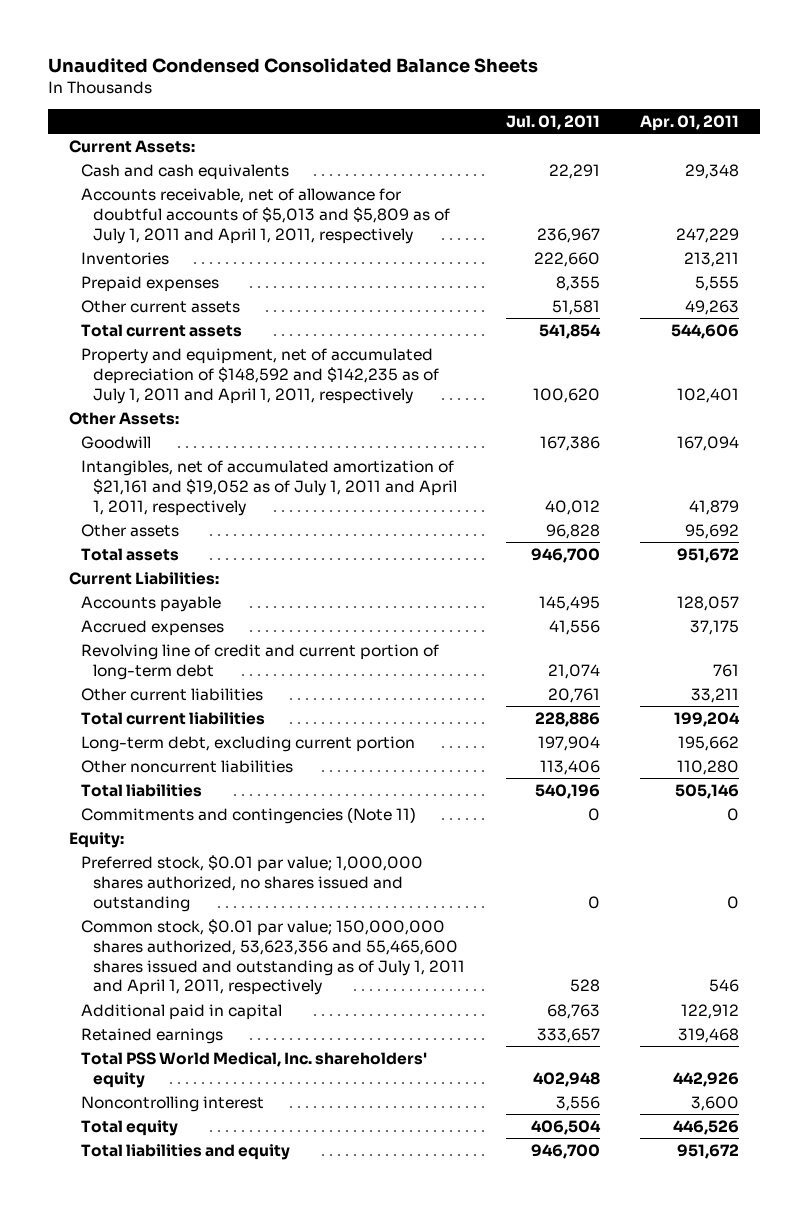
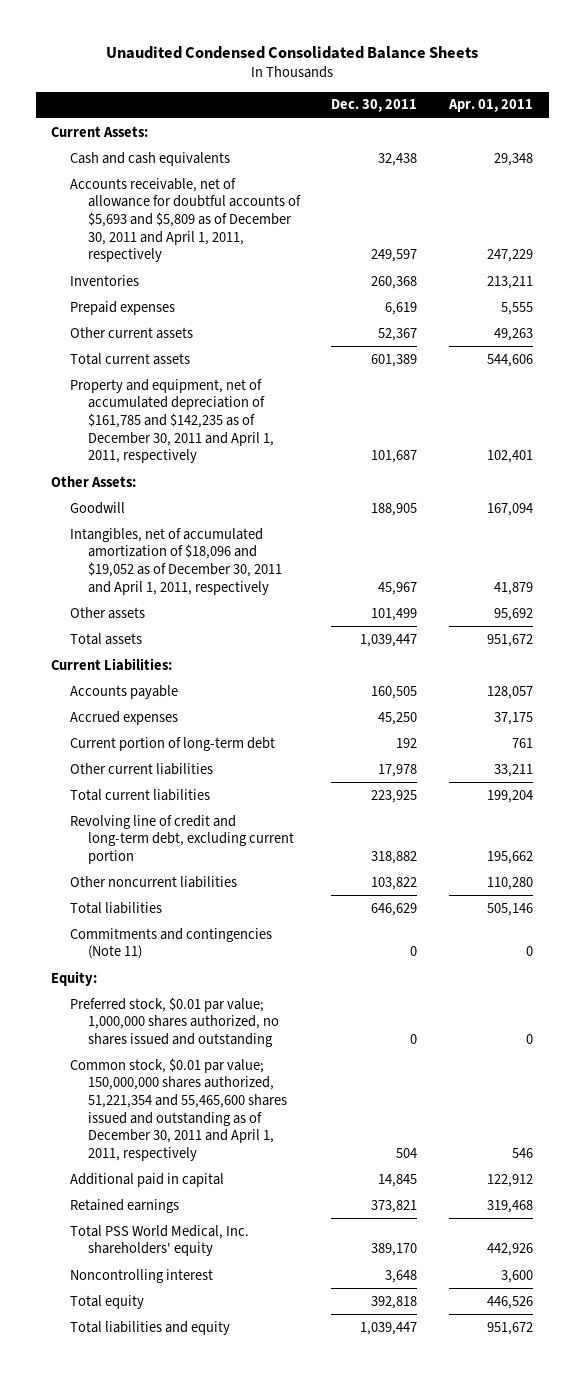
[505,114,600,130] Jul. 01, 2011 -> none
none -> [331,99,418,113] Dec. 30, 2011
[80,187,450,244] Accounts receivable, net of allowance for doubtful accounts of $5,013 and $5,809 as of July 1, 2011 and April 1, 2011, respectively -> [69,177,301,263] Accounts receivable, net of allowance for doubtful accounts of $5,693 and $5,809 as of December 30, 2011 and April 1, 2011, respectively
[80,347,439,404] Property and equipment, net of accumulated depreciation of $148,592 and $142,235 as of July 1, 2011 and April 1, 2011, respectively -> [69,378,274,464] Property and equipment, net of accumulated depreciation of $161,785 and $142,235 as of December 30, 2011 and April 1, 2011, respectively
[80,459,457,516] Intangibles, net of accumulated amortization of $21,161 and $19,052 as of July 1, 2011 and April 1, 2011, respectively -> [69,527,282,595] Intangibles, net of accumulated amortization of $18,096 and $19,052 as of December 30, 2011 and April 1, 2011, respectively
[80,643,439,680] Revolving line of credit and current portion of long-term debt -> [69,736,275,751] Current portion of long-term debt
[80,735,415,752] Long-term debt, excluding current portion -> [69,814,294,865] Revolving line of credit and long-term debt, excluding current portion
[80,918,465,996] Common stock, $0.01 par value; 150,000,000 shares authorized, 53,623,356 and 55,465,600 shares issued and outstanding as of July 1, 2011 and April 1, 2011, respectively -> [69,1057,287,1162] Common stock, $0.01 par value; 150,000,000 shares authorized, 51,221,354 and 55,465,600 shares issued and outstanding as of December 30, 2011 and April 1, 2011, respectively

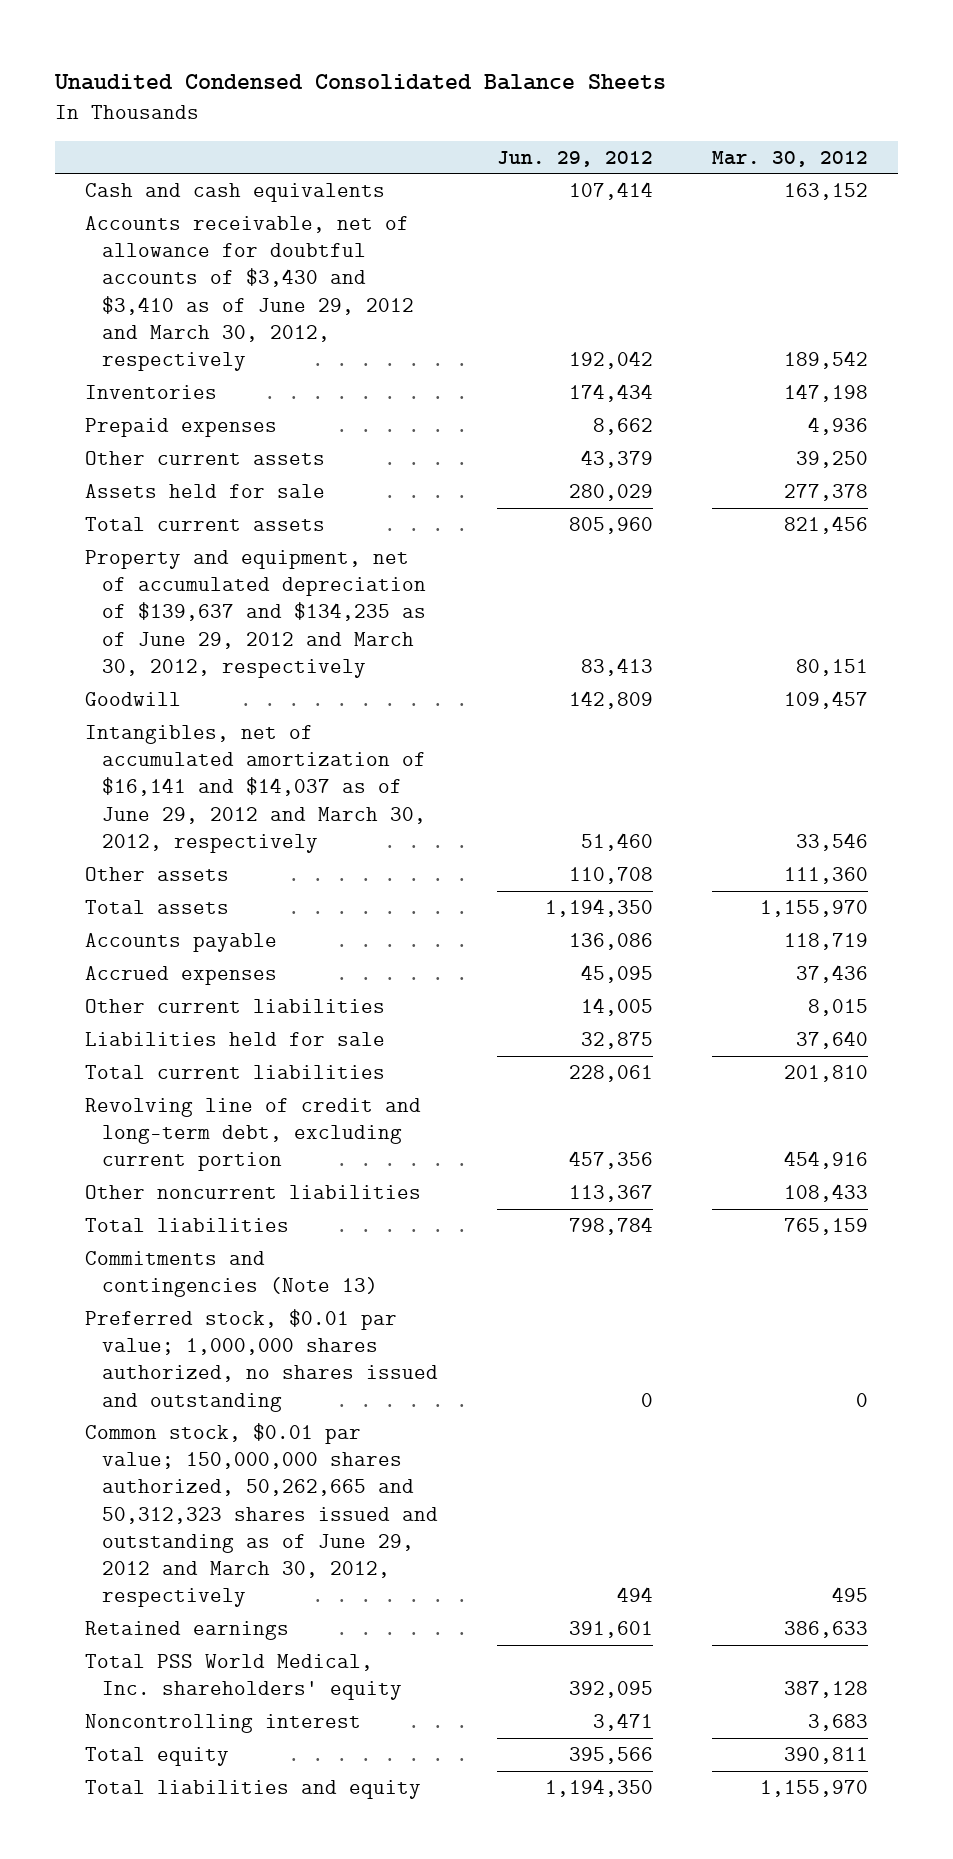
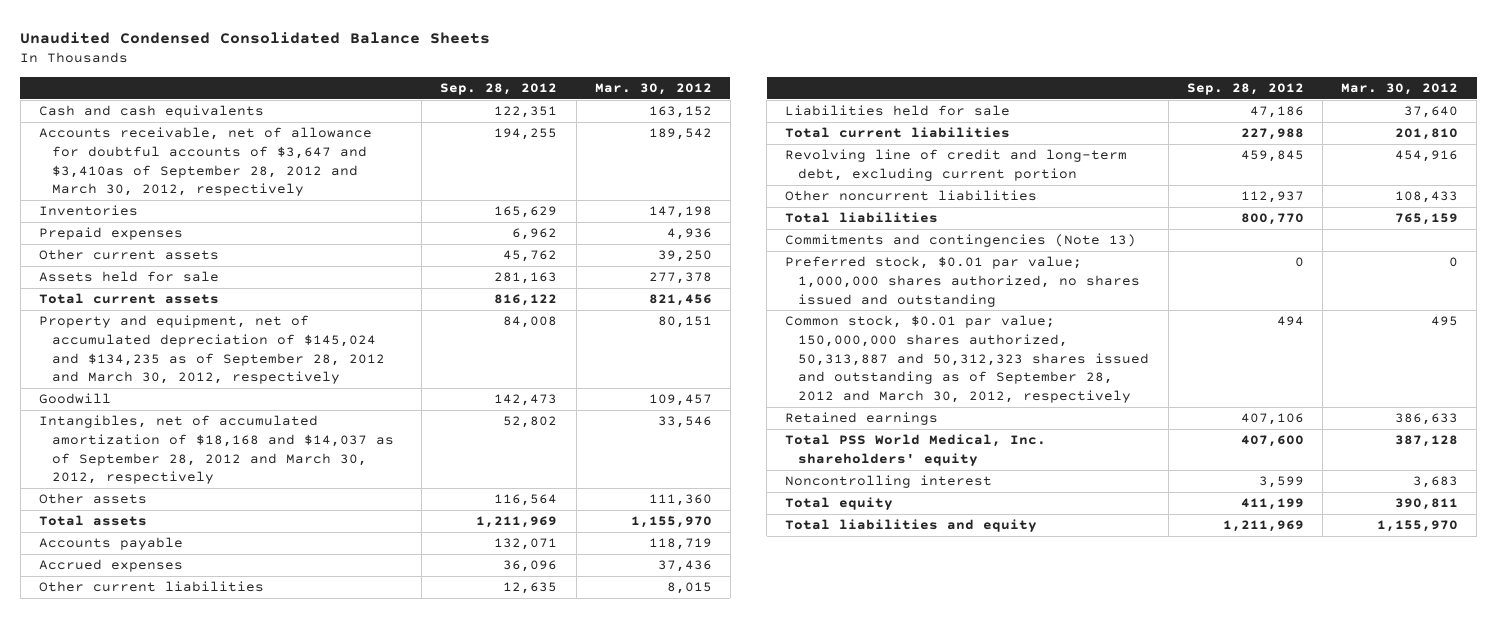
[497,150,654,167] Jun. 29, 2012 -> none
none -> [440,83,558,96] Sep. 28, 2012
[84,216,415,372] Accounts receivable, net of allowance for doubtful accounts of $3,430 and $3,410 as of June 29, 2012 and March 30, 2012, respectively -> [38,127,372,197] Accounts receivable, net of allowance for doubtful accounts of $3,647 and $3,410as of September 28, 2012 and March 30, 2012, respectively
[84,550,427,678] Property and equipment, net of accumulated depreciation of $139,637 and $134,235 as of June 29, 2012 and March 30, 2012, respectively -> [38,315,386,385] Property and equipment, net of accumulated depreciation of $145,024 and $134,235 as of September 28, 2012 and March 30, 2012, respectively
[84,725,427,853] Intangibles, net of accumulated amortization of $16,141 and $14,037 as of June 29, 2012 and March 30, 2012, respectively -> [38,415,395,485] Intangibles, net of accumulated amortization of $18,168 and $14,037 as of September 28, 2012 and March 30, 2012, respectively
[84,1423,439,1608] Common stock, $0.01 par value; 150,000,000 shares authorized, 50,262,665 and 50,312,323 shares issued and outstanding as of June 29, 2012 and March 30, 2012, respectively -> [785,315,1150,403] Common stock, $0.01 par value; 150,000,000 shares authorized, 50,313,887 and 50,312,323 shares issued and outstanding as of September 28, 2012 and March 30, 2012, respectively

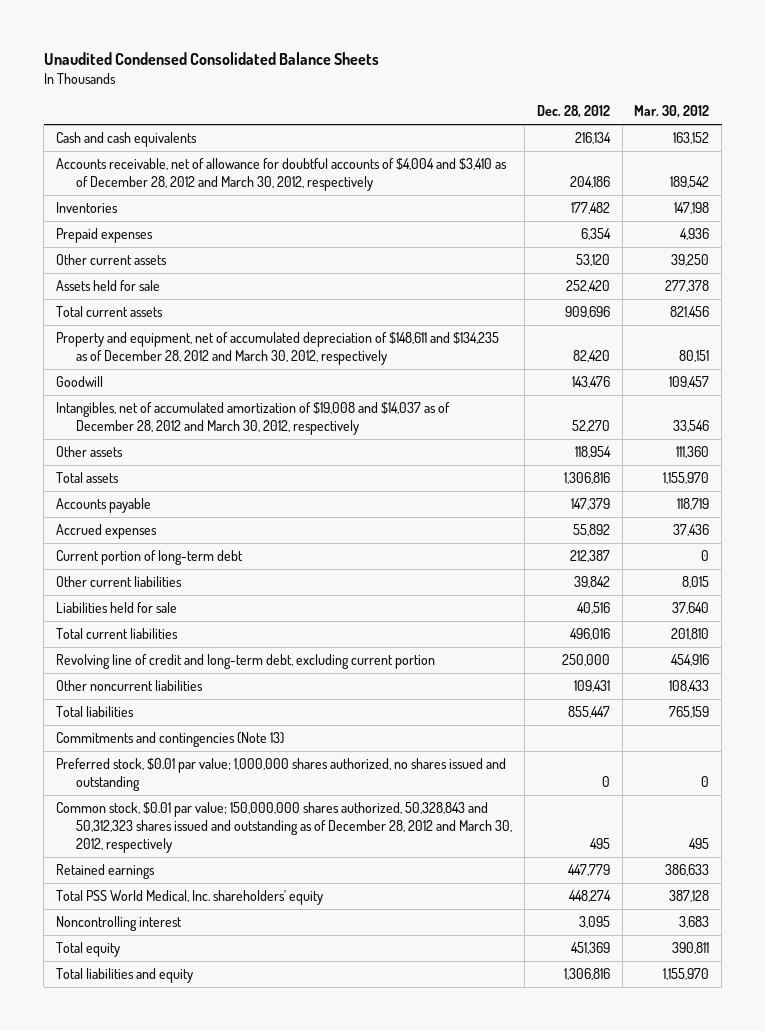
[440,83,558,96] Sep. 28, 2012 -> none
none -> [536,105,610,119] Dec. 28, 2012
[38,127,372,197] Accounts receivable, net of allowance for doubtful accounts of $3,647 and $3,410as of September 28, 2012 and March 30, 2012, respectively -> [55,158,507,192] Accounts receivable, net of allowance for doubtful accounts of $4,004 and $3,410 as of December 28, 2012 and March 30, 2012, respectively
[38,315,386,385] Property and equipment, net of accumulated depreciation of $145,024 and $134,235 as of September 28, 2012 and March 30, 2012, respectively -> [55,332,499,366] Property and equipment, net of accumulated depreciation of $148,611 and $134,235 as of December 28, 2012 and March 30, 2012, respectively
[38,415,395,485] Intangibles, net of accumulated amortization of $18,168 and $14,037 as of September 28, 2012 and March 30, 2012, respectively -> [55,402,450,436] Intangibles, net of accumulated amortization of $19,008 and $14,037 as of December 28, 2012 and March 30, 2012, respectively
none -> [55,550,243,566] Current portion of long-term debt
[785,315,1150,403] Common stock, $0.01 par value; 150,000,000 shares authorized, 50,313,887 and 50,312,323 shares issued and outstanding as of September 28, 2012 and March 30, 2012, respectively -> [55,802,513,853] Common stock, $0.01 par value; 150,000,000 shares authorized, 50,328,843 and 50,312,323 shares issued and outstanding as of December 28, 2012 and March 30, 2012, respectively

